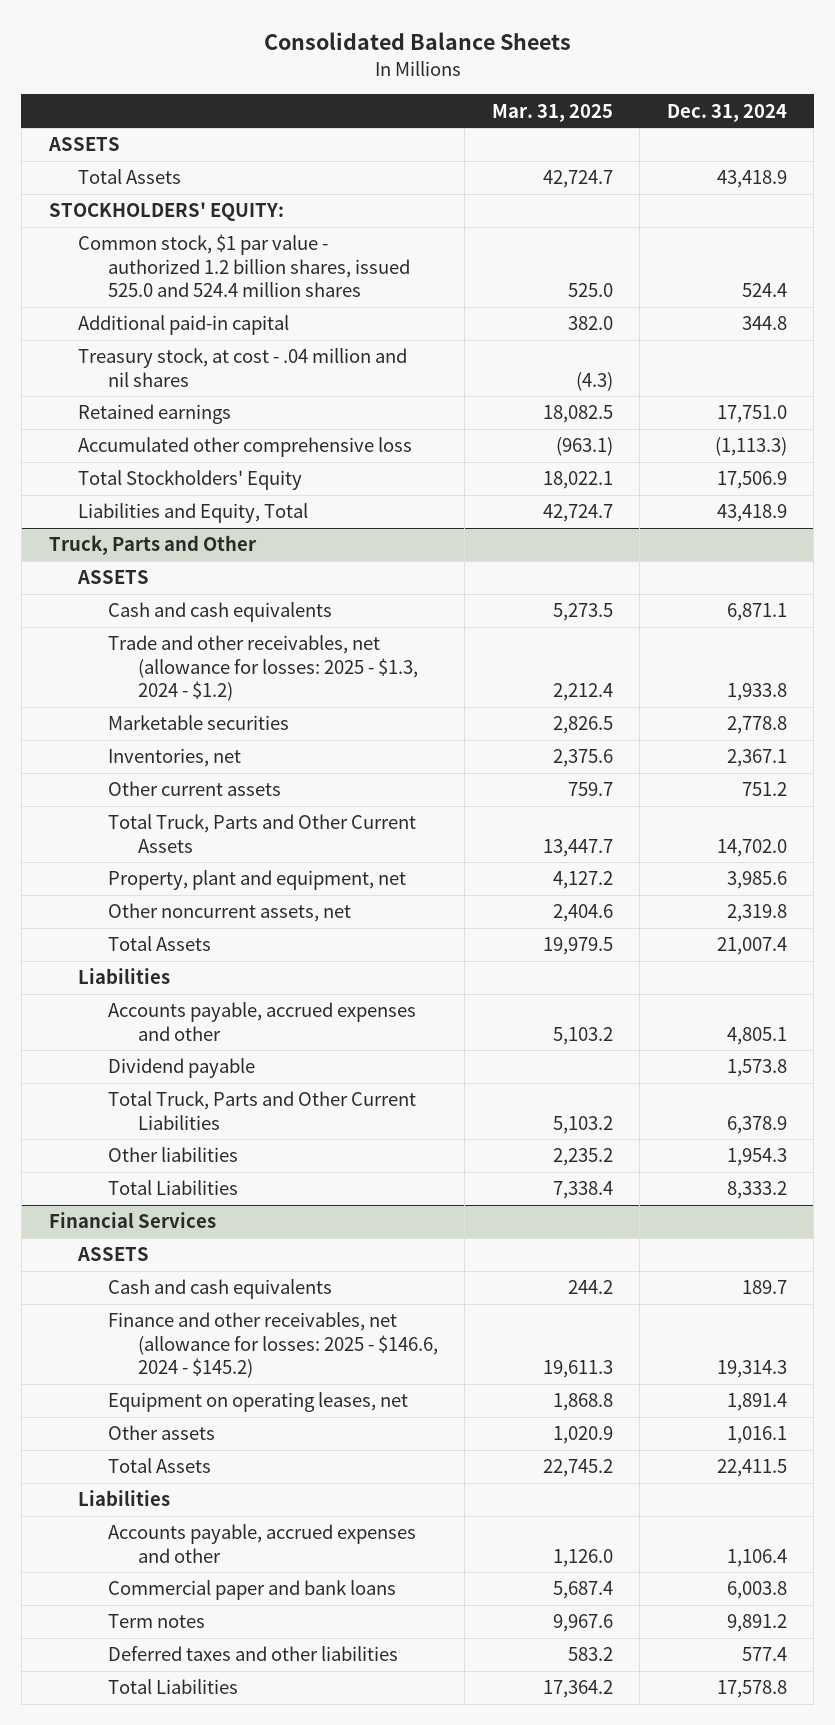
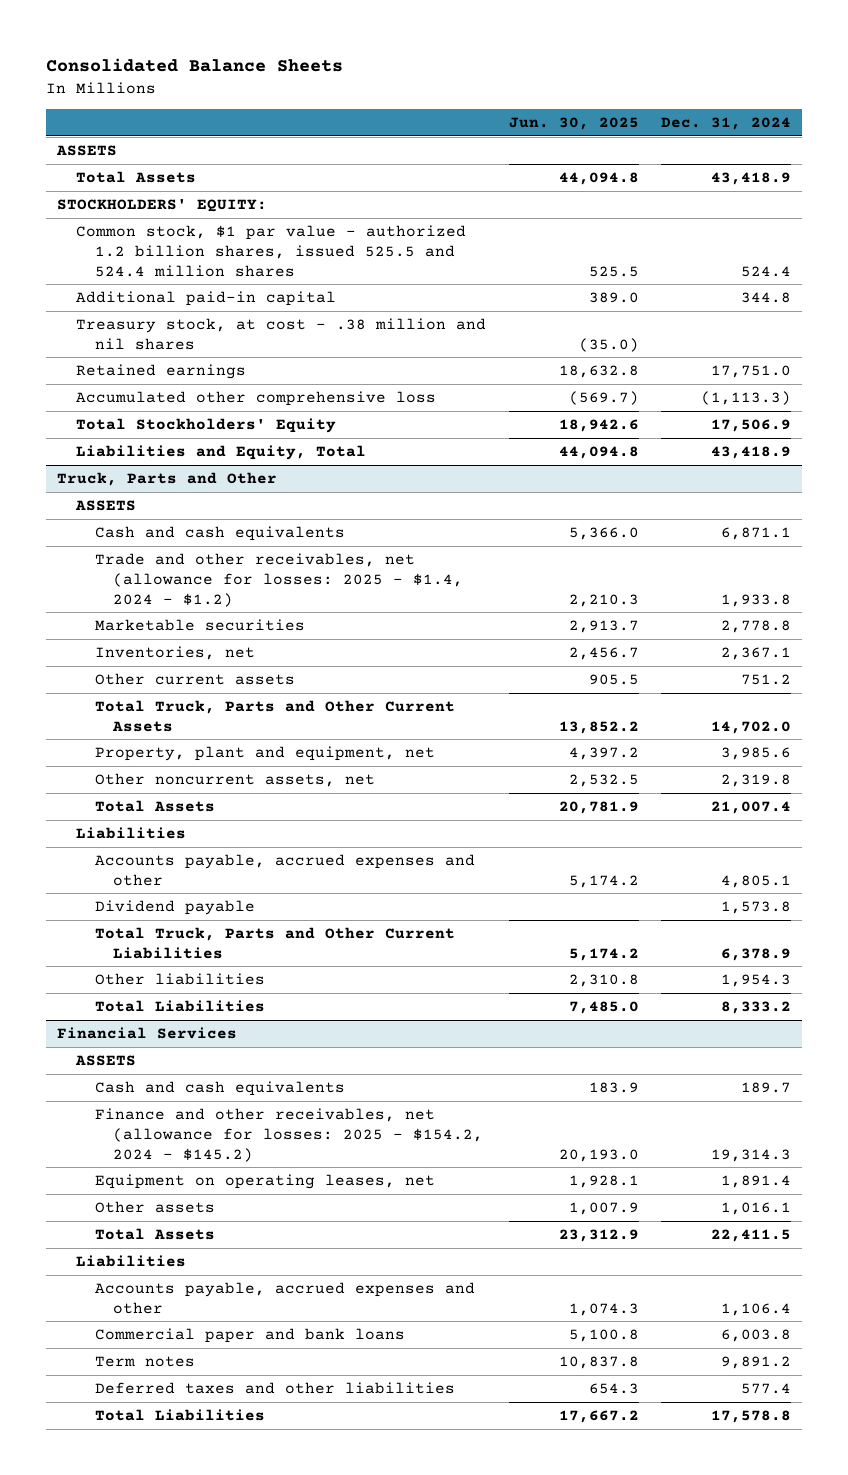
[491,103,613,122] Mar. 31, 2025 -> none
none -> [508,116,639,130] Jun. 30, 2025
[78,234,410,298] Common stock, $1 par value - authorized 1.2 billion shares, issued 525.0 and 524.4 million shares -> [76,224,467,277] Common stock, $1 par value - authorized 1.2 billion shares, issued 525.5 and 524.4 million shares
[78,348,408,387] Treasury stock, at cost - .04 million and nil shares -> [76,317,487,350] Treasury stock, at cost - .38 million and nil shares
[107,635,418,702] Trade and other receivables, net (allowance for losses: 2025 - $1.3, 2024 - $1.2) -> [94,552,464,607] Trade and other receivables, net (allowance for losses: 2025 - $1.4, 2024 - $1.2)
[107,1312,438,1379] Finance and other receivables, net (allowance for losses: 2025 - $146.6, 2024 - $145.2) -> [94,1107,484,1162] Finance and other receivables, net (allowance for losses: 2025 - $154.2, 2024 - $145.2)

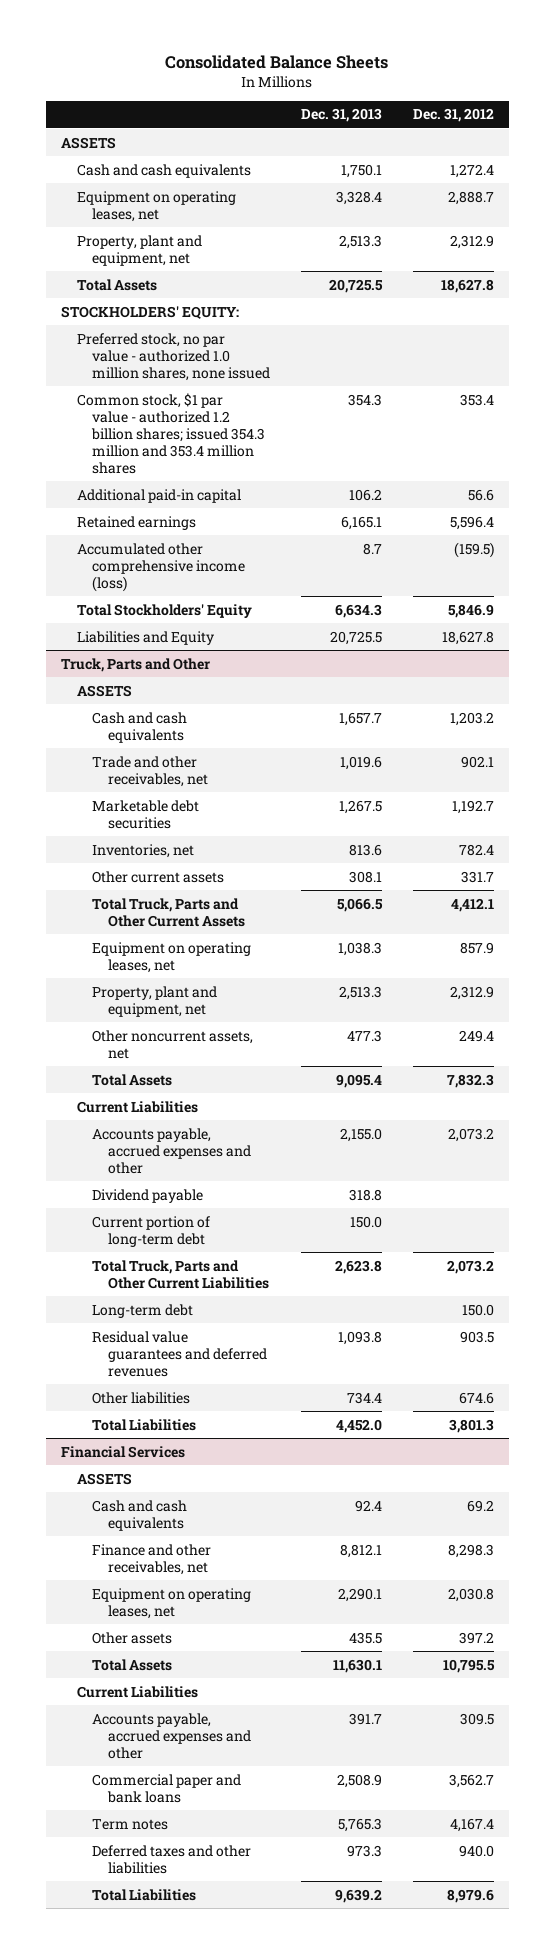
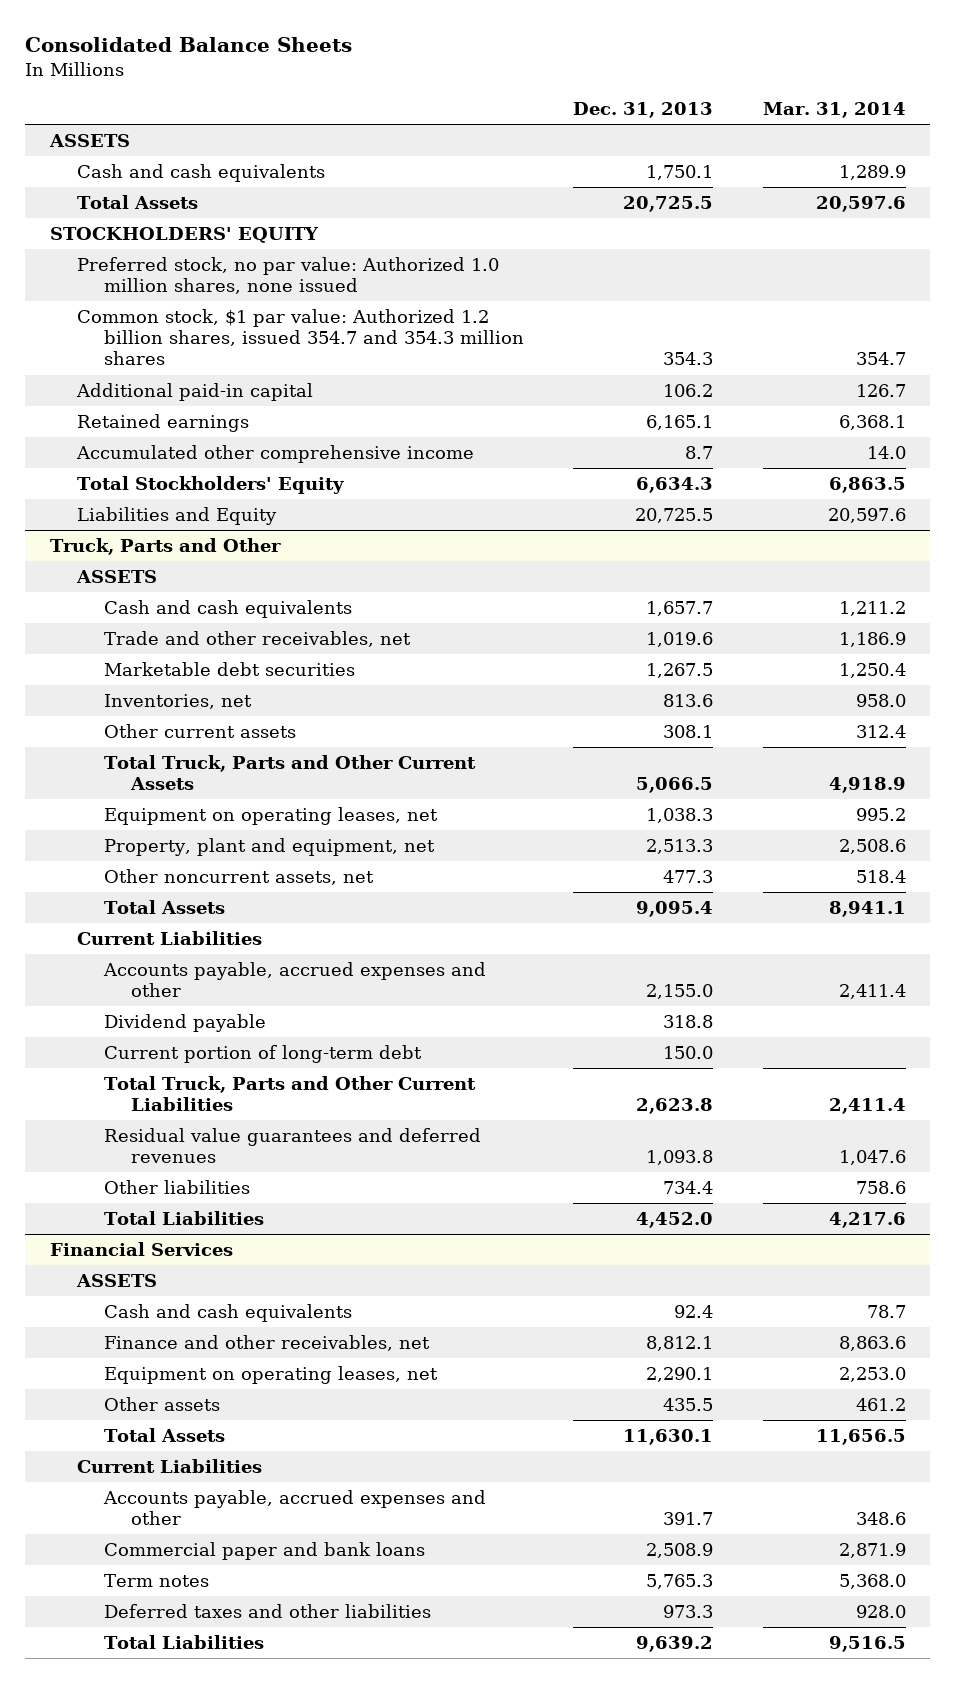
[412,108,494,123] Dec. 31, 2012 -> none
none -> [762,102,906,119] Mar. 31, 2014
[76,190,236,222] Equipment on operating leases, net -> none
[76,234,202,266] Property, plant and equipment, net -> none
[61,305,240,319] STOCKHOLDERS' EQUITY: -> [50,226,320,243] STOCKHOLDERS' EQUITY
[76,332,271,381] Preferred stock, no par value - authorized 1.0 million shares, none issued -> [76,256,499,295] Preferred stock, no par value: Authorized 1.0 million shares, none issued
[76,392,266,474] Common stock, $1 par value - authorized 1.2 billion shares; issued 354.3 million and 353.4 million shares -> [76,308,524,366] Common stock, $1 par value: Authorized 1.2 billion shares, issued 354.7 and 354.3 million shares
[76,542,246,592] Accumulated other comprehensive income (loss) -> [75,444,474,463] Accumulated other comprehensive income
[92,1303,194,1318] Long-term debt -> none

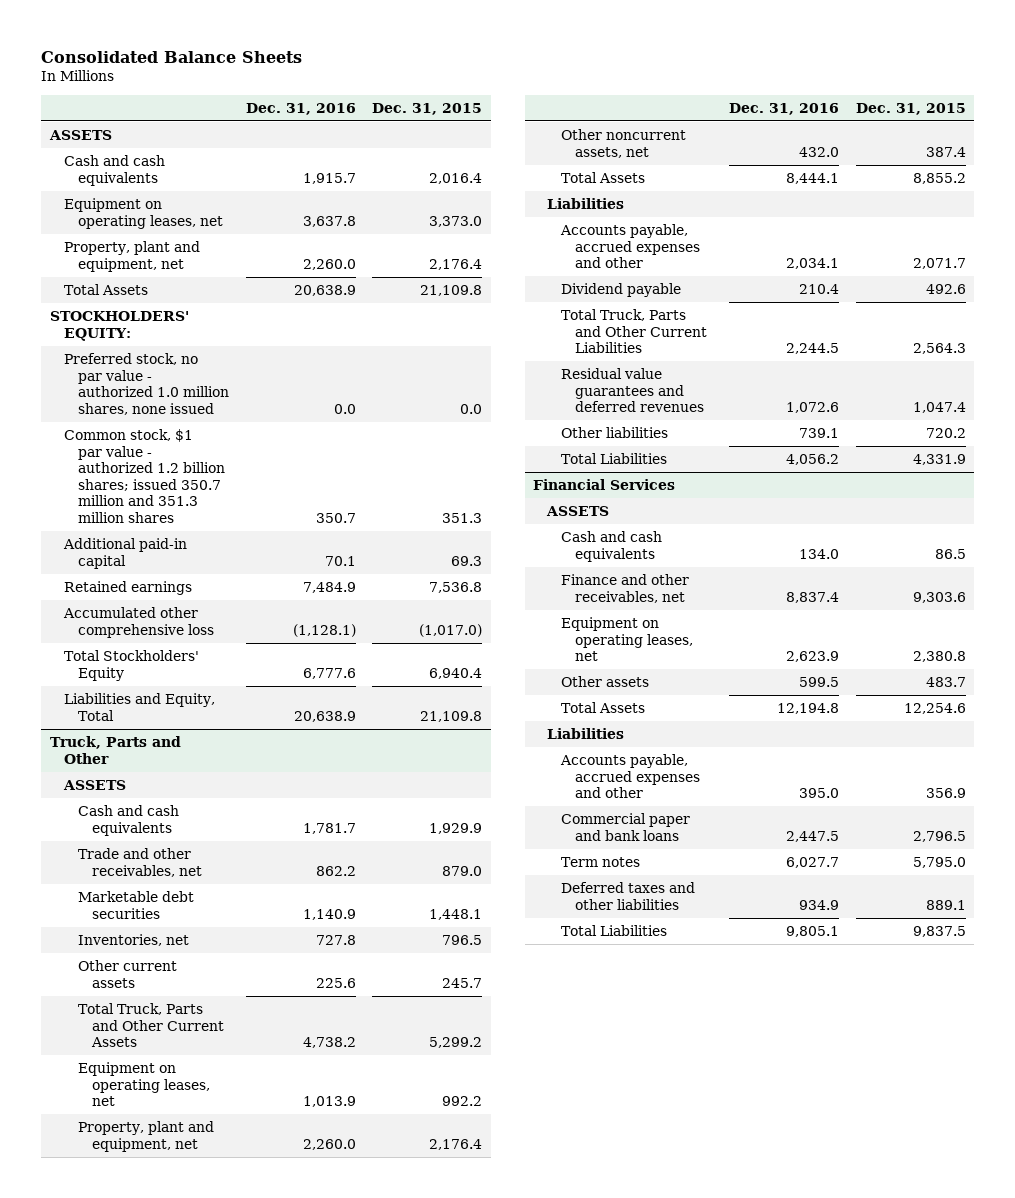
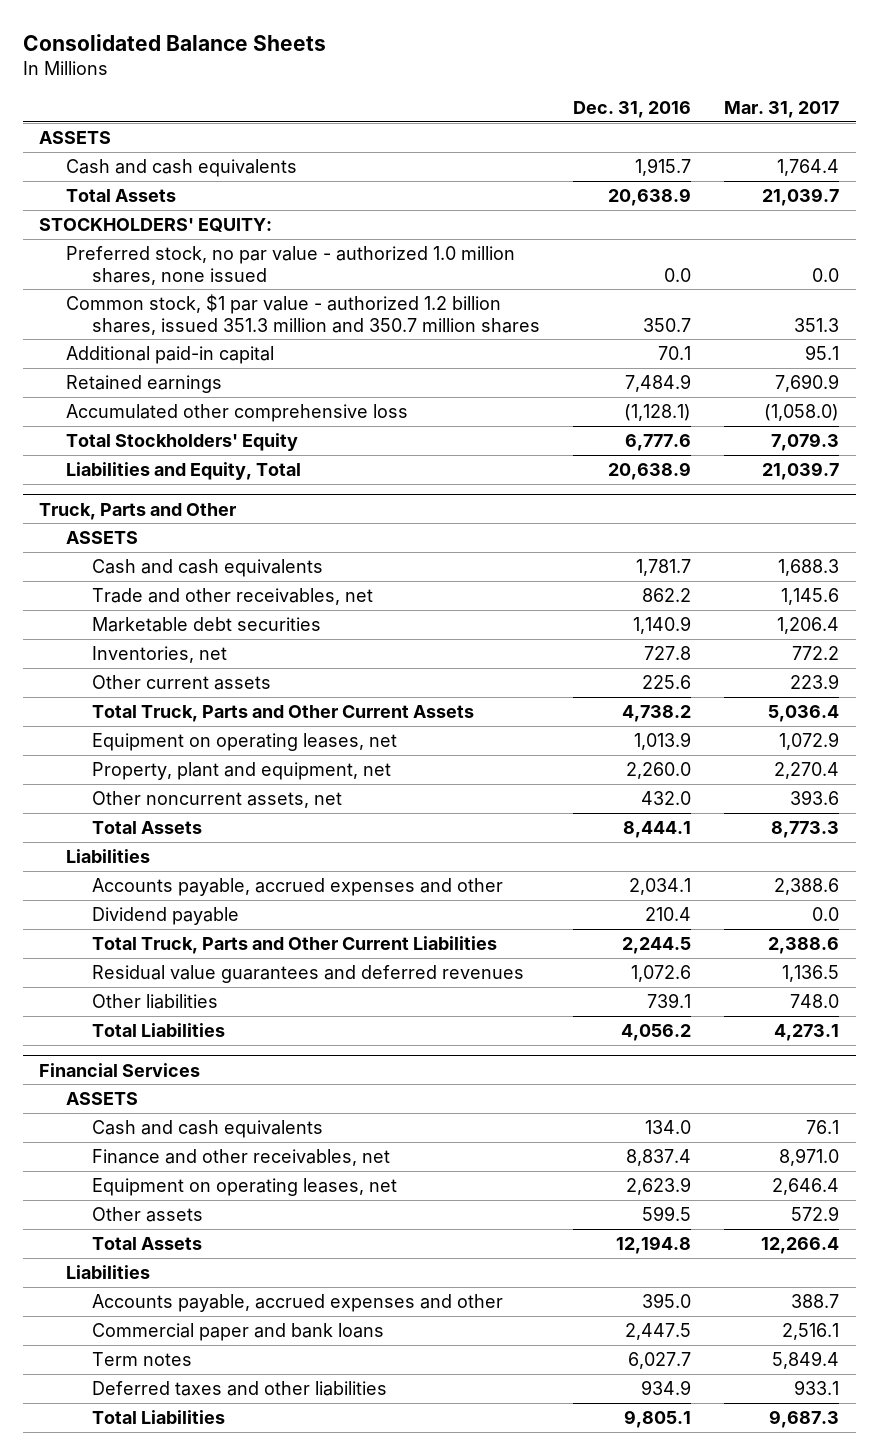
[372,102,483,115] Dec. 31, 2015 -> none
none -> [724,101,840,119] Mar. 31, 2017
[63,198,223,229] Equipment on operating leases, net -> none
[63,241,200,272] Property, plant and equipment, net -> none
[63,429,225,523] Common stock, $1 par value - authorized 1.2 billion shares; issued 350.7 million and 351.3 million shares -> [65,293,541,335] Common stock, $1 par value - authorized 1.2 billion shares, issued 351.3 million and 350.7 million shares

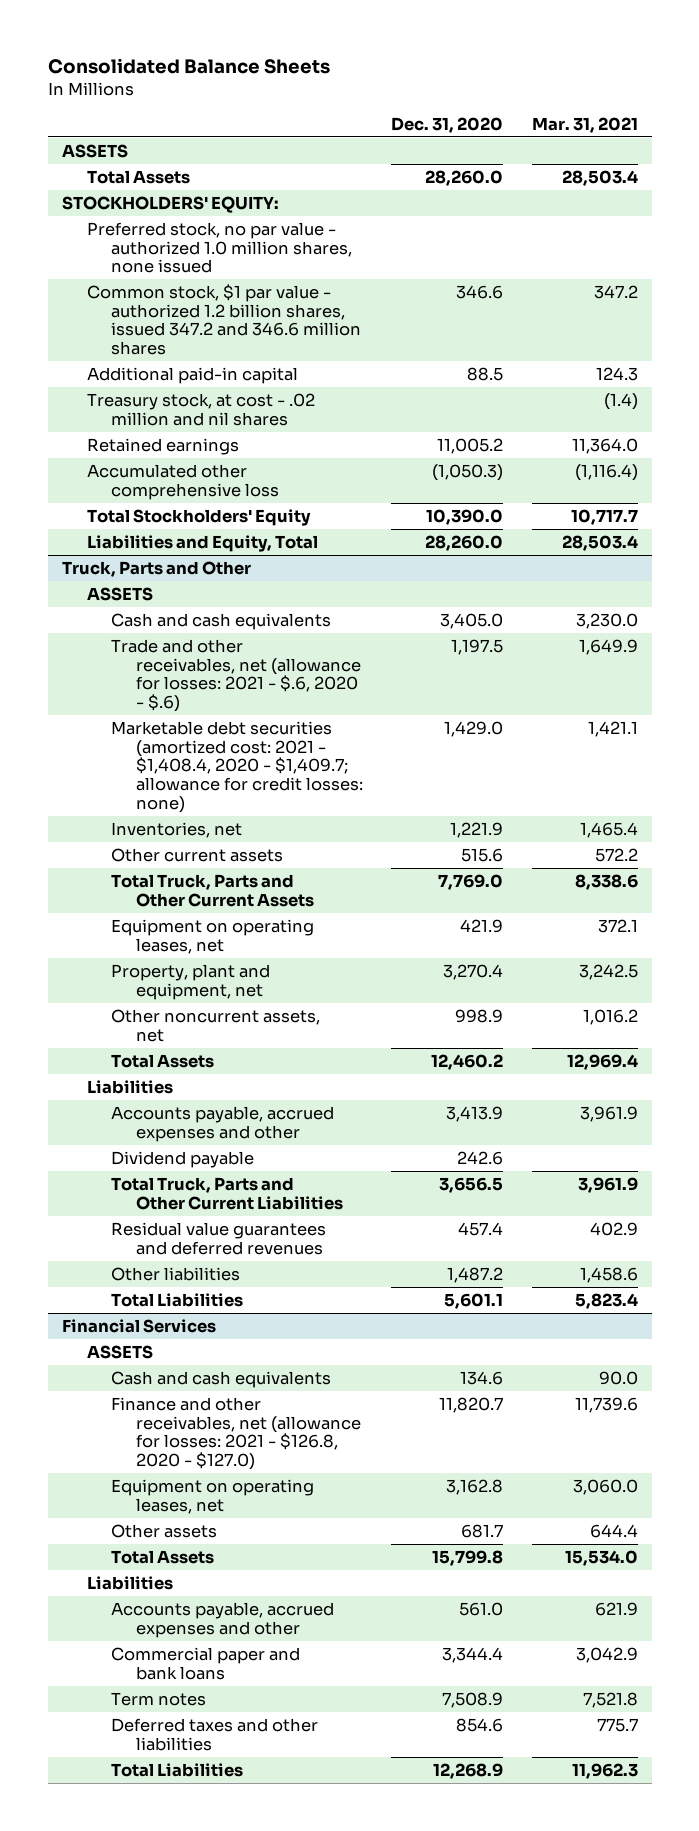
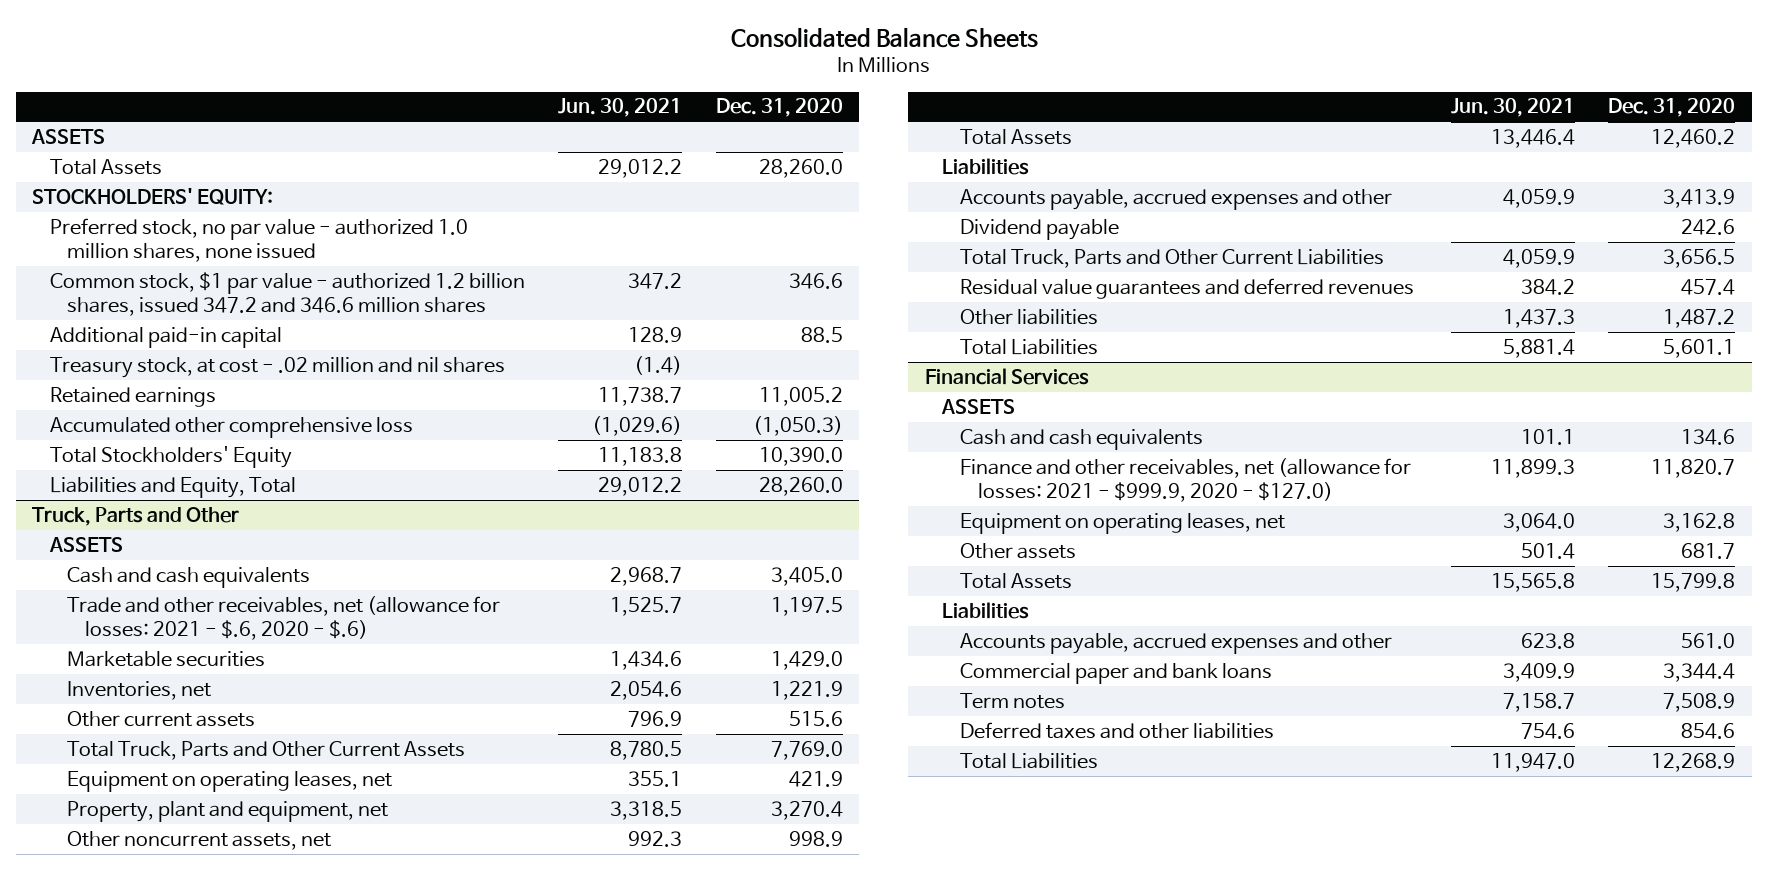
[531,116,638,133] Mar. 31, 2021 -> none
none -> [558,98,683,118] Jun. 30, 2021
[111,720,364,814] Marketable debt securities (amortized cost: 2021 - $1,408.4, 2020 - $1,409.7; allowance for credit losses: none) -> [67,650,266,667] Marketable securities
[111,1396,362,1471] Finance and other receivables, net (allowance for losses: 2021 - $126.8, 2020 - $127.0) -> [959,457,1411,503] Finance and other receivables, net (allowance for losses: 2021 - $999.9, 2020 - $127.0)

